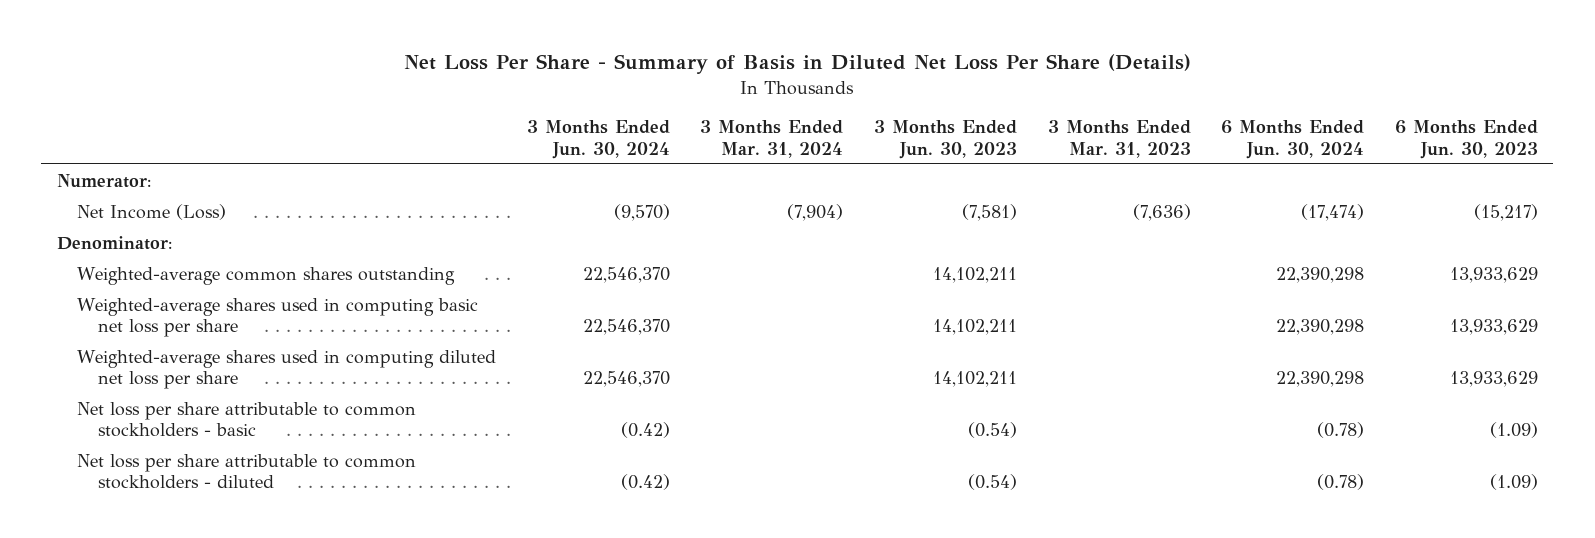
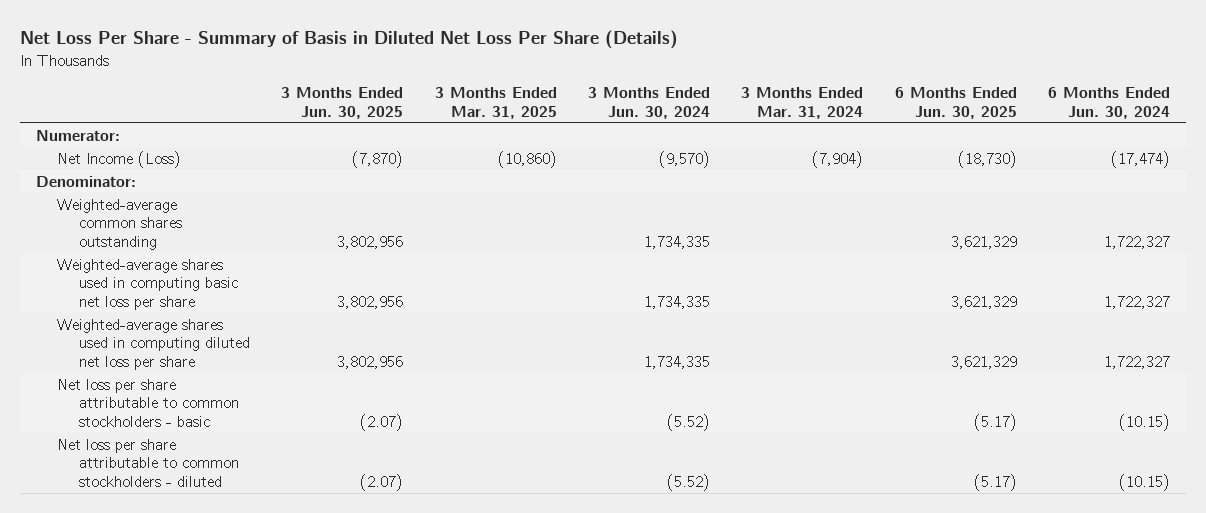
[874,120,1018,159] 3 Months Ended Jun. 30, 2023 -> none
[1047,120,1191,158] 3 Months Ended Mar. 31, 2023 -> none
[1395,120,1539,159] 6 Months Ended Jun. 30, 2023 -> none
none -> [281,87,404,119] 3 Months Ended Jun. 30, 2025
none -> [434,87,557,119] 3 Months Ended Mar. 31, 2025
none -> [894,87,1017,119] 6 Months Ended Jun. 30, 2025
[582,266,670,283] 22,546,370 -> [644,235,711,249] 1,734,335
[1276,266,1365,283] 22,390,298 -> [1104,235,1171,249] 1,722,327
[582,319,670,336] 22,546,370 -> [644,295,711,309] 1,734,335
[1276,319,1365,336] 22,390,298 -> [1104,295,1171,309] 1,722,327
[582,371,670,388] 22,546,370 -> [644,355,711,369] 1,734,335
[1276,371,1365,388] 22,390,298 -> [1104,355,1171,369] 1,722,327
[620,422,670,439] (0.42) -> [667,413,711,431] (5.52)
[1317,422,1365,439] (0.78) -> [1119,413,1171,431] (10.15)
[620,474,670,491] (0.42) -> [667,473,711,491] (5.52)
[1317,474,1365,491] (0.78) -> [1119,473,1171,491] (10.15)

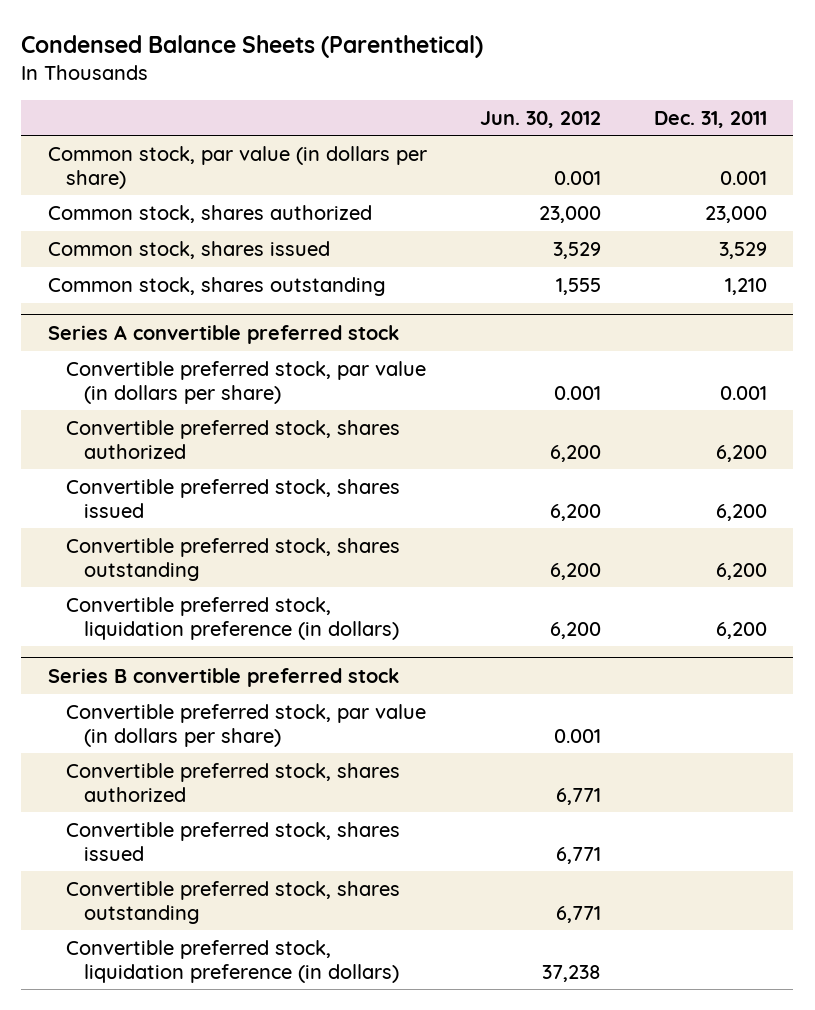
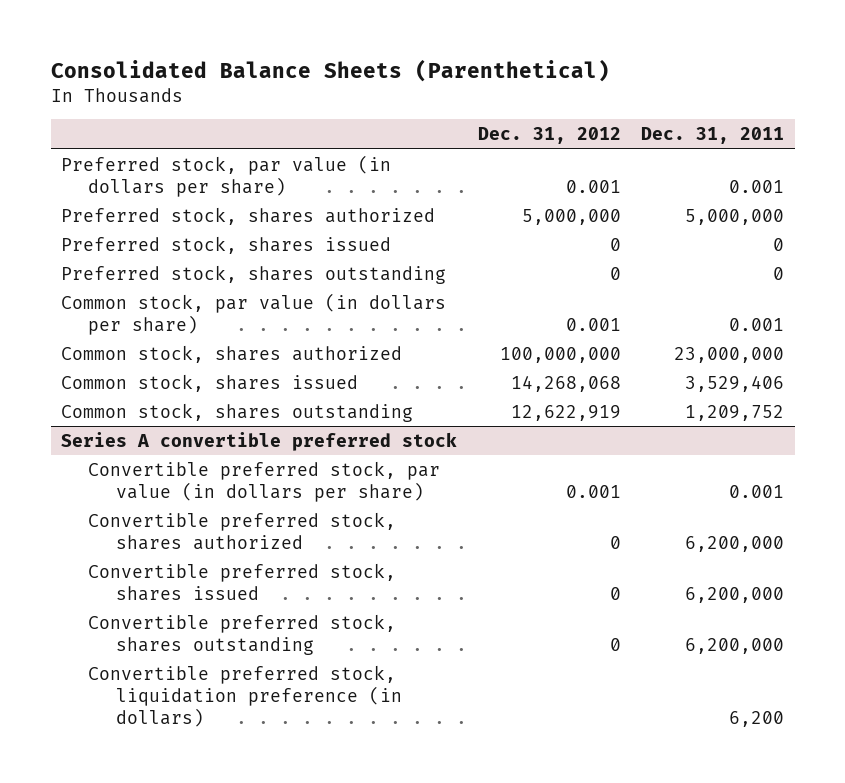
[21,34,484,58] Condensed Balance Sheets (Parenthetical) -> [50,58,610,82] Consolidated Balance Sheets (Parenthetical)
[479,110,601,128] Jun. 30, 2012 -> none
none -> [477,127,621,145] Dec. 31, 2012
none -> [60,154,391,197] Preferred stock, par value (in dollars per share)
none -> [60,206,435,225] Preferred stock, shares authorized
none -> [60,235,391,254] Preferred stock, shares issued
none -> [60,264,446,284] Preferred stock, shares outstanding
[704,205,767,223] 23,000 -> [674,346,785,363] 23,000,000
[718,241,767,259] 3,529 -> [685,374,785,392] 3,529,406
[724,277,767,295] 1,210 -> [685,404,785,421] 1,209,752
[715,444,767,462] 6,200 -> [685,535,785,552] 6,200,000
[715,503,767,521] 6,200 -> [685,586,785,603] 6,200,000
[715,562,767,580] 6,200 -> [685,637,785,654] 6,200,000
[47,667,399,687] Series B convertible preferred stock -> none
[66,703,427,747] Convertible preferred stock, par value (in dollars per share) -> none
[66,762,401,802] Convertible preferred stock, shares authorized -> none
[66,821,401,861] Convertible preferred stock, shares issued -> none
[66,880,401,924] Convertible preferred stock, shares outstanding -> none
[66,939,400,983] Convertible preferred stock, liquidation preference (in dollars) -> none

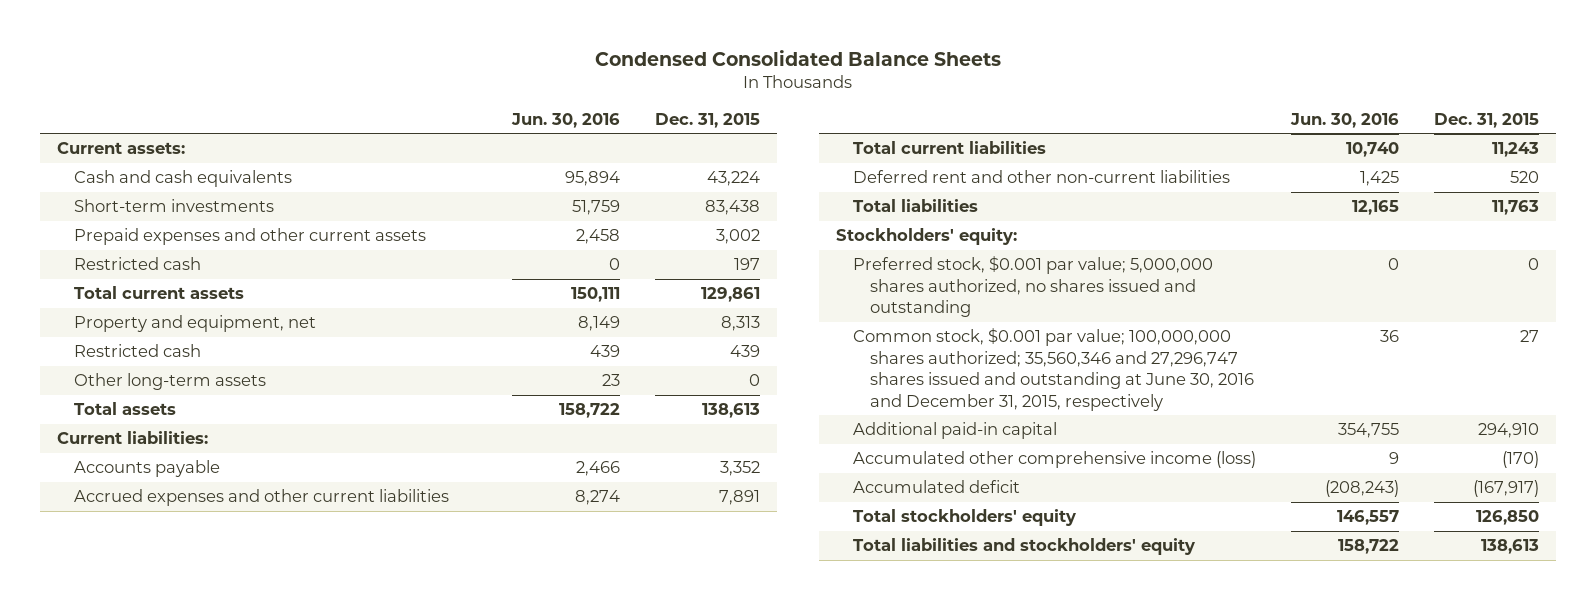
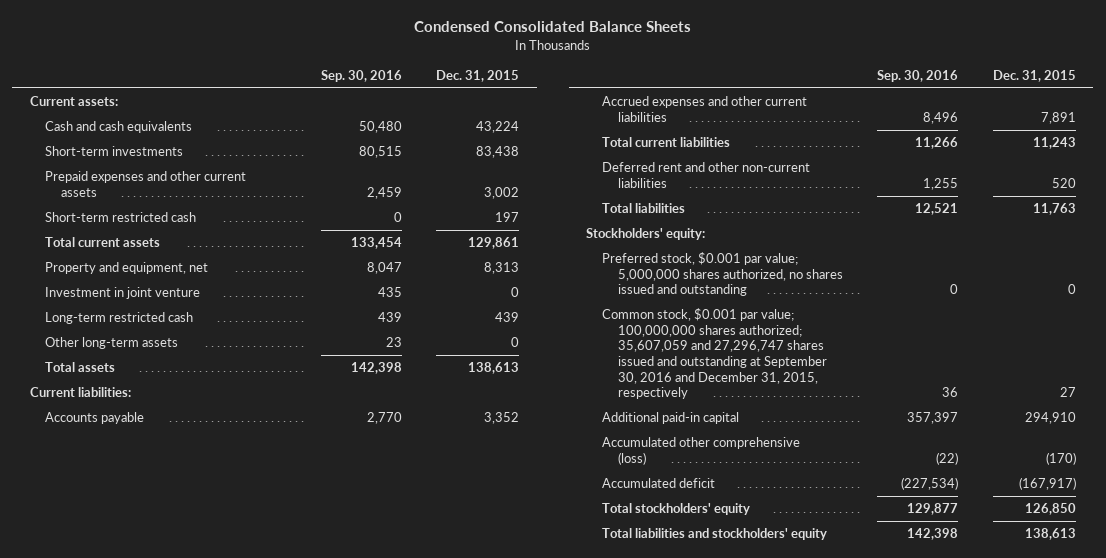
[511,112,621,128] Jun. 30, 2016 -> none
none -> [320,69,402,82] Sep. 30, 2016
[74,257,202,271] Restricted cash -> [45,212,197,223] Short-term restricted cash
none -> [45,287,201,300] Investment in joint venture
[74,344,202,358] Restricted cash -> [45,312,194,325] Long-term restricted cash
[852,328,1254,411] Common stock, $0.001 par value; 100,000,000 shares authorized; 35,560,346 and 27,296,747 shares issued and outstanding at June 30, 2016 and December 31, 2015, respectively -> [601,308,827,400] Common stock, $0.001 par value; 100,000,000 shares authorized; 35,607,059 and 27,296,747 shares issued and outstanding at September 30, 2016 and December 31, 2015, respectively
[852,451,1256,469] Accumulated other comprehensive income (loss) -> [601,437,800,465] Accumulated other comprehensive (loss)

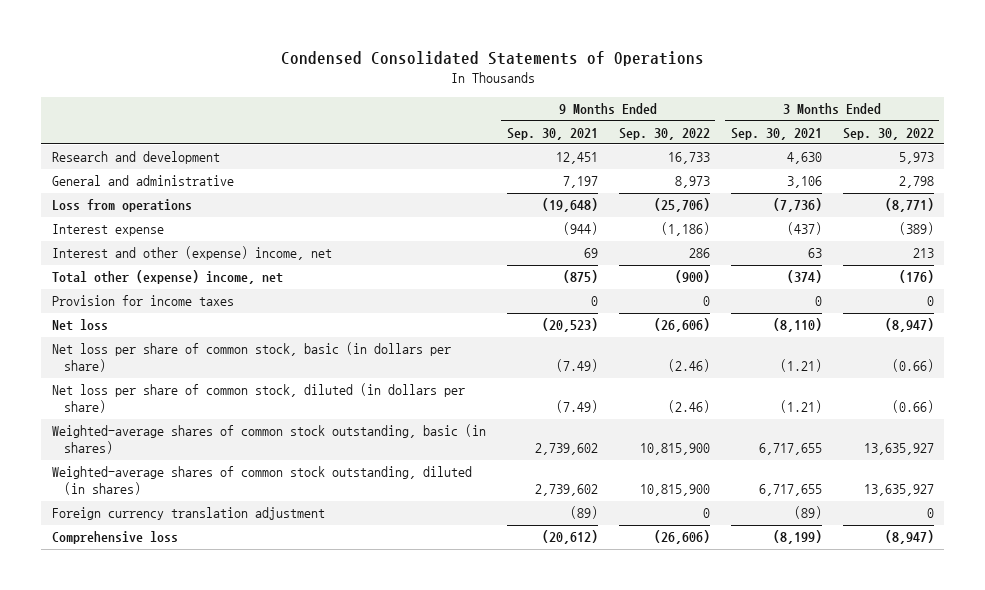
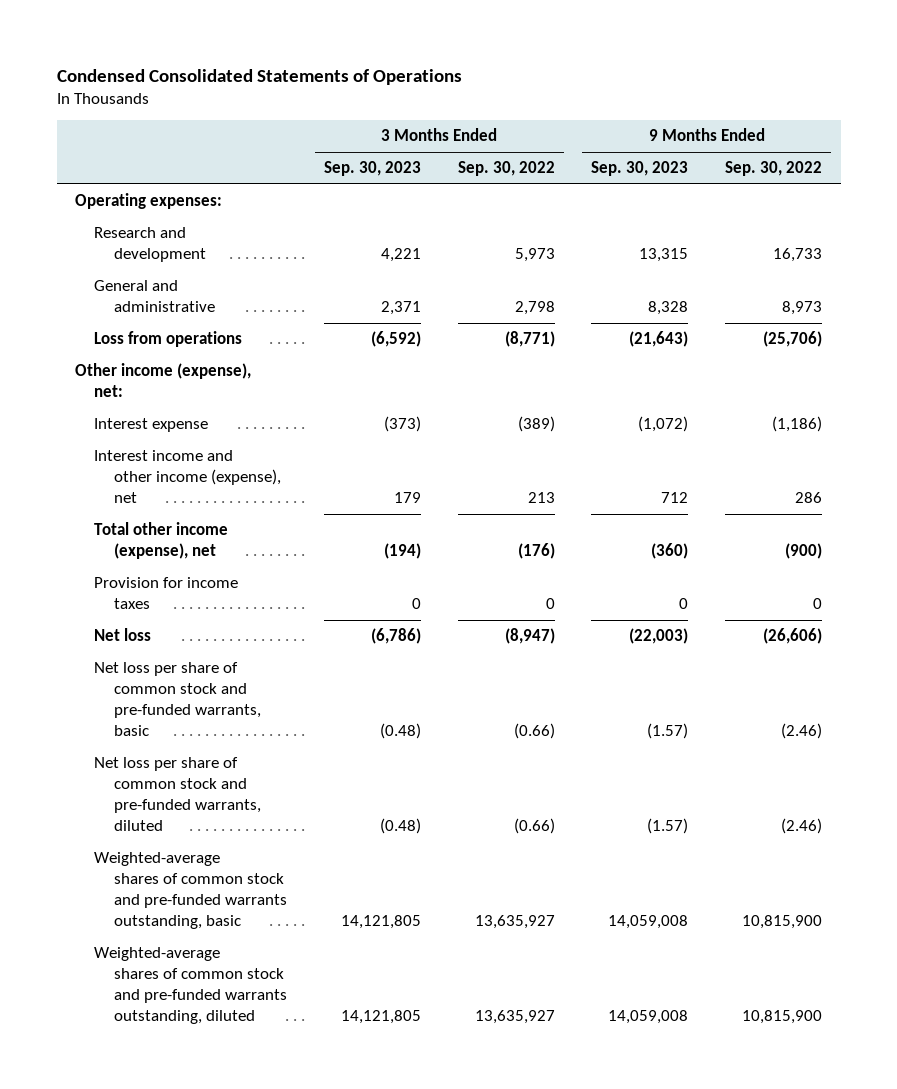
[506,127,598,140] Sep. 30, 2021 -> none
[730,127,822,140] Sep. 30, 2021 -> none
none -> [323,161,421,177] Sep. 30, 2023
none -> [591,161,689,177] Sep. 30, 2023
none -> [74,193,222,210] Operating expenses:
none -> [74,363,251,398] Other income (expense), net:
[51,246,332,261] Interest and other (expense) income, net -> [94,450,281,504] Interest income and other income (expense), net
[51,270,283,285] Total other (expense) income, net -> [94,522,229,560] Total other income (expense), net
[51,507,325,521] Foreign currency translation adjustment -> none
[51,531,178,545] Comprehensive loss -> none
[51,342,451,373] Net loss per share of common stock, basic (in dollars per share) -> [94,662,261,736] Net loss per share of common stock and pre-funded warrants, basic
[51,383,465,414] Net loss per share of common stock, diluted (in dollars per share) -> [94,757,261,831] Net loss per share of common stock and pre-funded warrants, diluted
[51,424,486,455] Weighted-average shares of common stock outstanding, basic (in shares) -> [94,852,287,929] Weighted-average shares of common stock and pre-funded warrants outstanding, basic
[51,466,472,496] Weighted-average shares of common stock outstanding, diluted (in shares) -> [94,947,287,1024] Weighted-average shares of common stock and pre-funded warrants outstanding, diluted

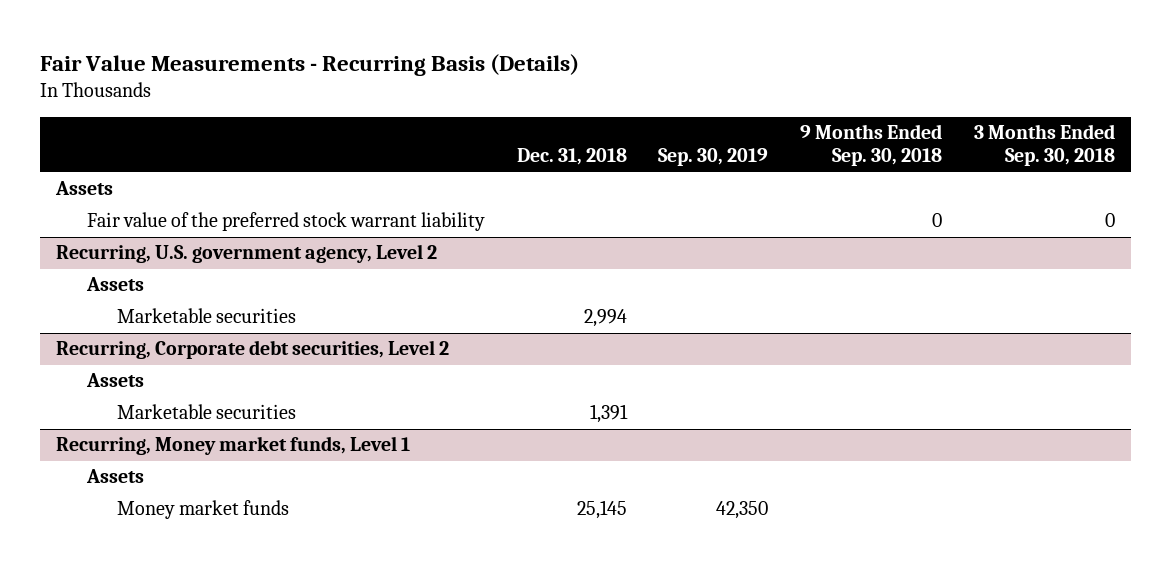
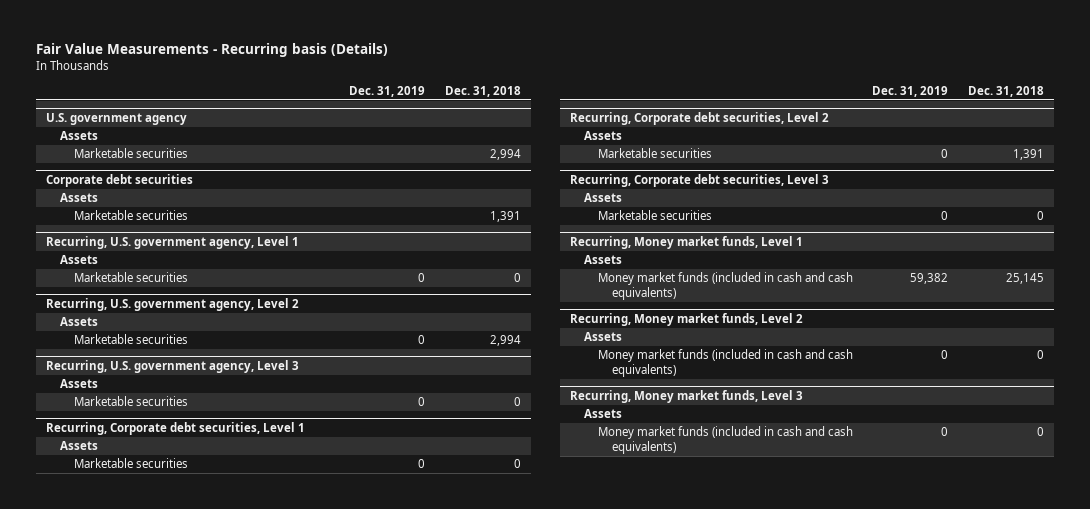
[40,53,580,76] Fair Value Measurements - Recurring Basis (Details) -> [36,43,389,58] Fair Value Measurements - Recurring basis (Details)
[658,148,769,167] Sep. 30, 2019 -> none
[800,124,943,167] 9 Months Ended Sep. 30, 2018 -> none
[974,124,1116,167] 3 Months Ended Sep. 30, 2018 -> none
none -> [348,85,425,97] Dec. 31, 2019
none -> [46,112,188,125] U.S. government agency
[86,212,485,232] Fair value of the preferred stock warrant liability -> none
none -> [74,148,189,159] Marketable securities
none -> [46,173,194,187] Corporate debt securities
none -> [60,193,99,203] Assets
none -> [74,210,189,221] Marketable securities
none -> [46,235,300,249] Recurring, U.S. government agency, Level 1
none -> [60,255,99,265] Assets
none -> [74,272,189,283] Marketable securities
none -> [46,359,300,373] Recurring, U.S. government agency, Level 3
none -> [60,379,99,389] Assets
none -> [74,396,189,407] Marketable securities
none -> [46,421,306,435] Recurring, Corporate debt securities, Level 1
none -> [60,441,99,451] Assets
none -> [74,458,189,469] Marketable securities
none -> [569,173,829,187] Recurring, Corporate debt securities, Level 3
none -> [583,193,622,203] Assets
none -> [597,210,712,221] Marketable securities
[117,500,290,520] Money market funds -> [597,272,853,300] Money market funds (included in cash and cash equivalents)
none -> [569,312,803,326] Recurring, Money market funds, Level 2
none -> [583,332,622,342] Assets
none -> [597,349,853,377] Money market funds (included in cash and cash equivalents)
none -> [569,389,803,403] Recurring, Money market funds, Level 3
none -> [583,409,622,419] Assets
none -> [597,426,853,454] Money market funds (included in cash and cash equivalents)

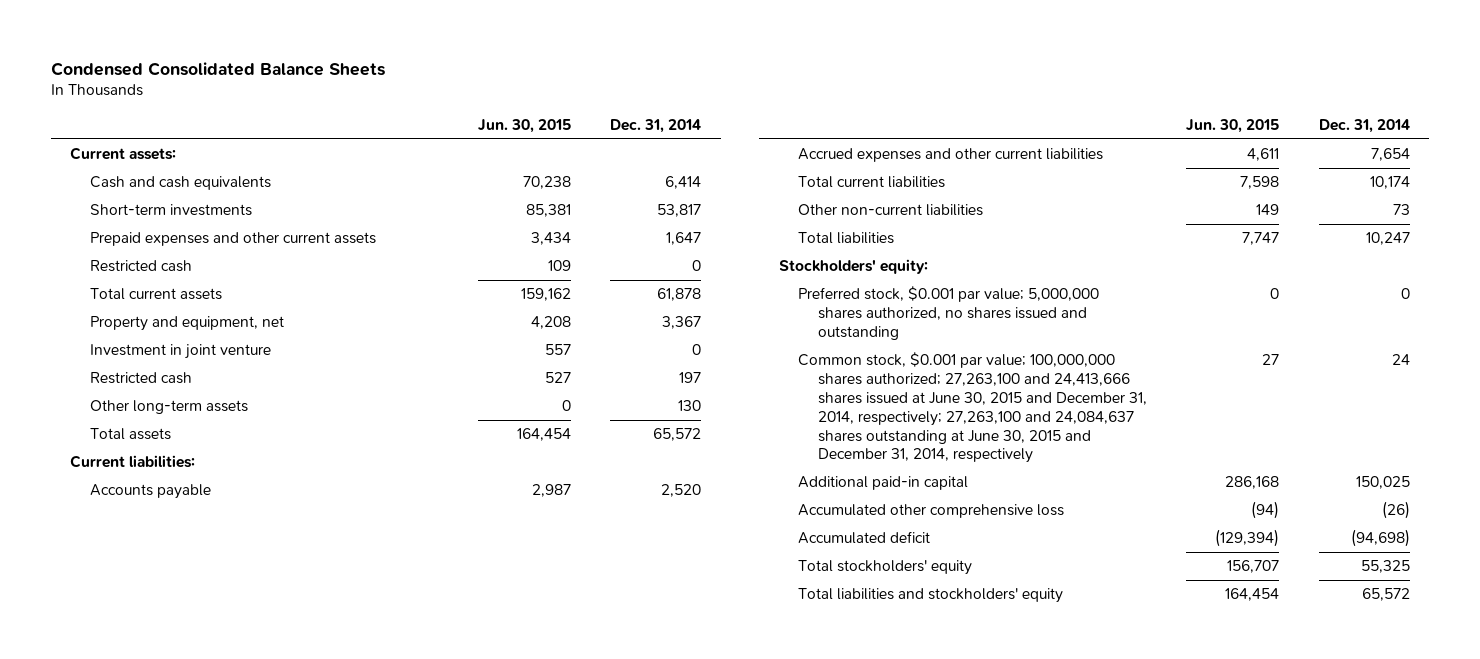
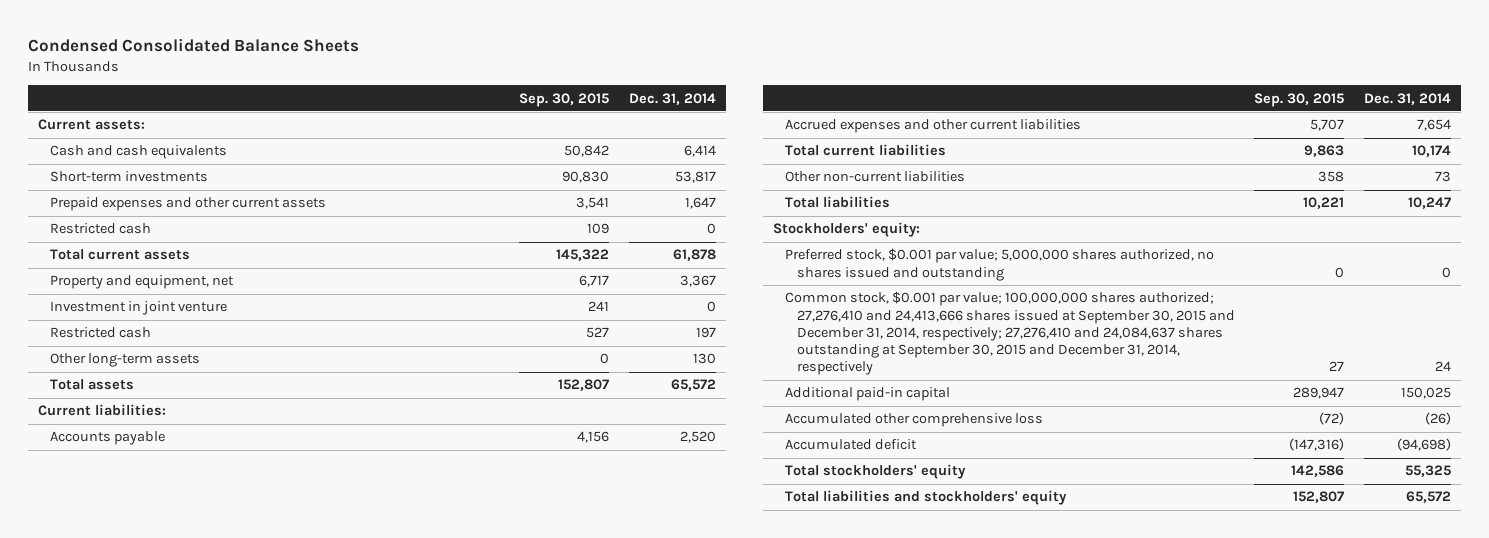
[477,118,571,133] Jun. 30, 2015 -> none
none -> [519,92,610,107] Sep. 30, 2015
[798,352,1147,464] Common stock, $0.001 par value; 100,000,000 shares authorized; 27,263,100 and 24,413,666 shares issued at June 30, 2015 and December 31, 2014, respectively; 27,263,100 and 24,084,637 shares outstanding at June 30, 2015 and December 31, 2014, respectively -> [784,291,1235,376] Common stock, $0.001 par value; 100,000,000 shares authorized; 27,276,410 and 24,413,666 shares issued at September 30, 2015 and December 31, 2014, respectively; 27,276,410 and 24,084,637 shares outstanding at September 30, 2015 and December 31, 2014, respectively

